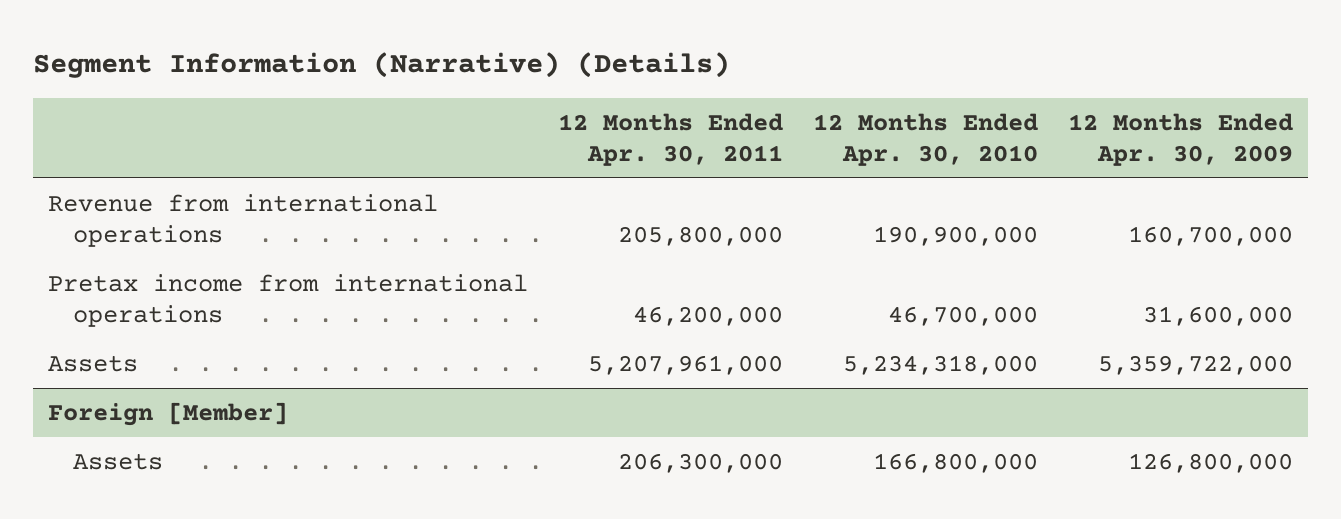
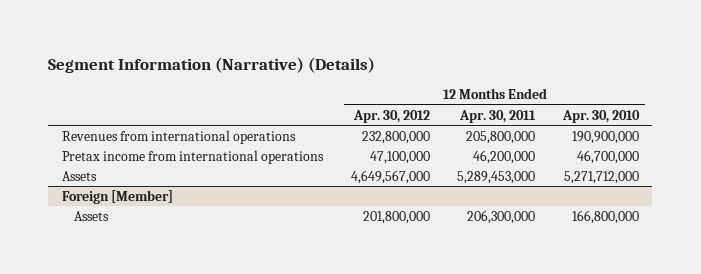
[1068,112,1294,166] 12 Months Ended Apr. 30, 2009 -> none
none -> [352,109,430,123] Apr. 30, 2012
[48,193,439,247] Revenue from international operations -> [61,130,296,145] Revenues from international operations
[588,354,784,375] 5,207,961,000 -> [457,171,536,185] 5,289,453,000
[843,354,1039,375] 5,234,318,000 -> [563,171,639,185] 5,271,712,000

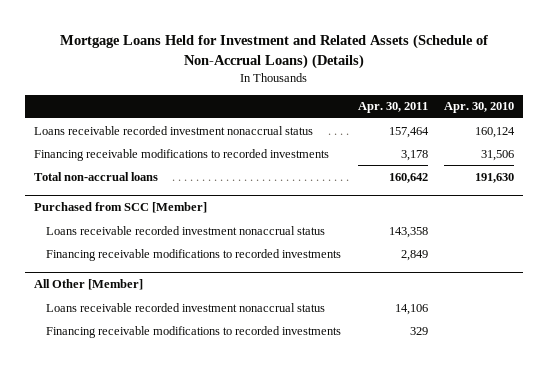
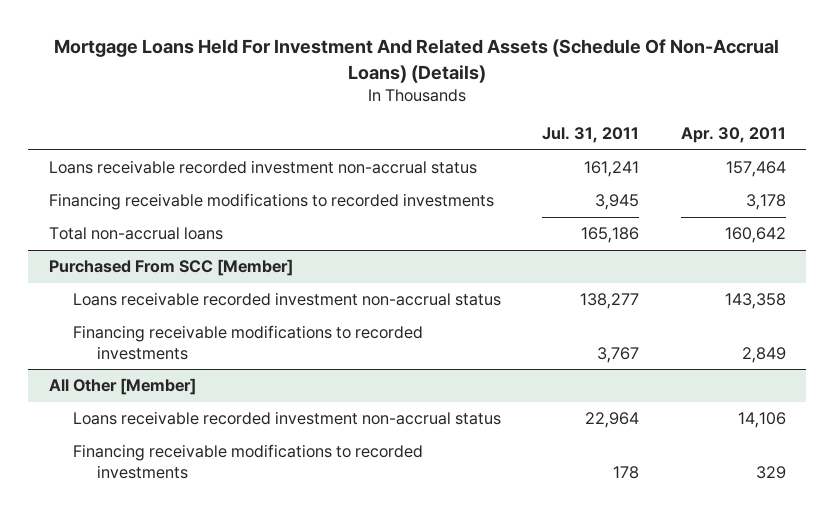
[60,34,489,69] Mortgage Loans Held for Investment and Related Assets (Schedule of Non-Accrual Loans) (Details) -> [54,39,780,83] Mortgage Loans Held For Investment And Related Assets (Schedule Of Non-Accrual Loans) (Details)
[444,102,515,114] Apr. 30, 2010 -> none
none -> [542,127,640,144] Jul. 31, 2011
[33,125,313,135] Loans receivable recorded investment nonaccrual status -> [48,160,477,175] Loans receivable recorded investment non-accrual status
[33,202,207,214] Purchased from SCC [Member] -> [48,259,293,277] Purchased From SCC [Member]
[45,225,325,235] Loans receivable recorded investment nonaccrual status -> [72,292,501,307] Loans receivable recorded investment non-accrual status
[45,302,325,312] Loans receivable recorded investment nonaccrual status -> [72,411,501,426] Loans receivable recorded investment non-accrual status

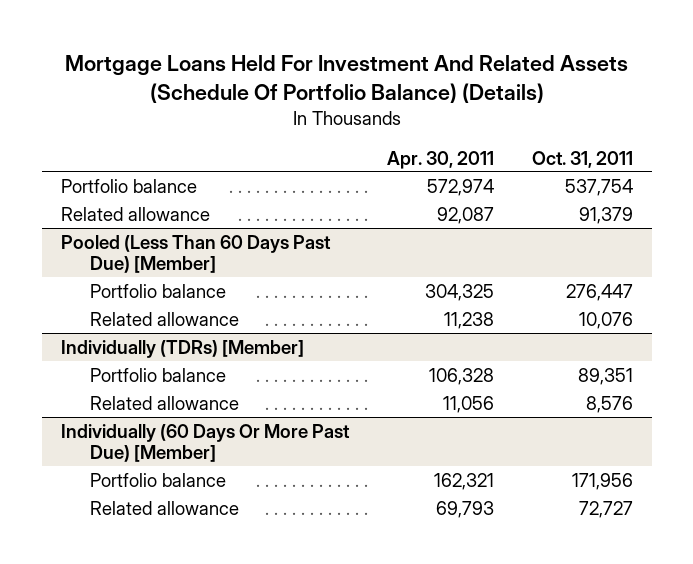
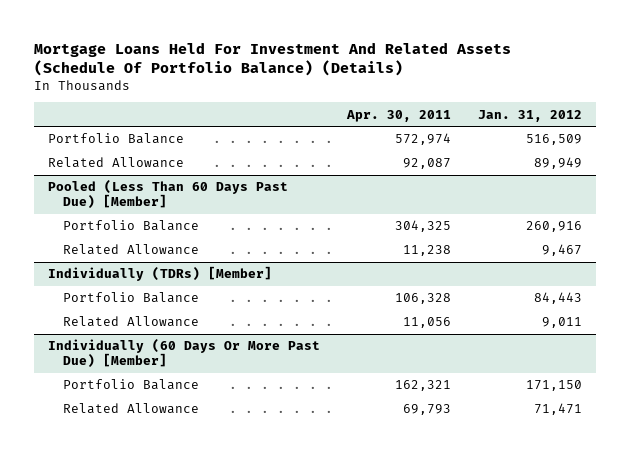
[531,150,633,168] Oct. 31, 2011 -> none
none -> [478,109,583,122] Jan. 31, 2012
[60,178,197,193] Portfolio balance -> [47,133,184,145] Portfolio Balance
[60,206,210,221] Related allowance -> [47,157,184,169] Related Allowance
[90,283,227,298] Portfolio balance -> [62,220,199,232] Portfolio Balance
[90,311,240,326] Related allowance -> [62,244,199,256] Related Allowance
[90,367,227,382] Portfolio balance -> [62,292,199,304] Portfolio Balance
[90,395,240,410] Related allowance -> [62,316,199,328] Related Allowance
[90,472,227,487] Portfolio balance -> [62,379,199,391] Portfolio Balance
[90,500,240,515] Related allowance -> [62,403,199,415] Related Allowance

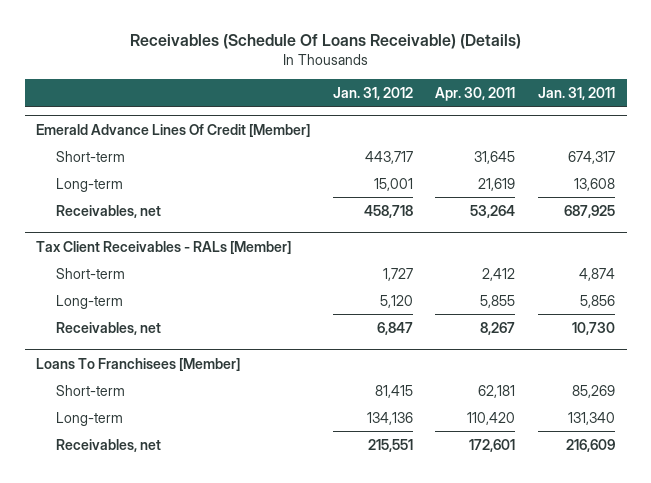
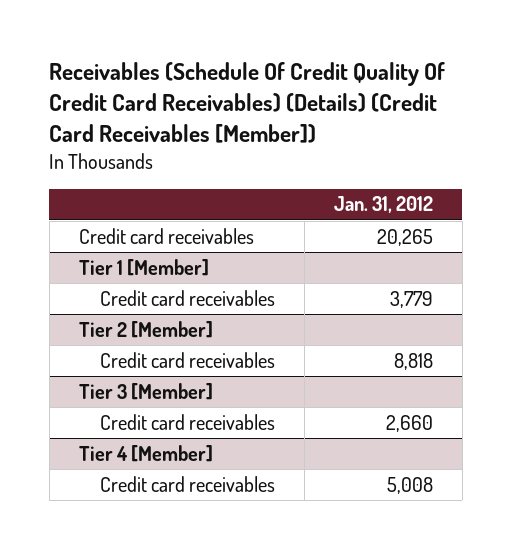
[129,34,521,50] Receivables (Schedule Of Loans Receivable) (Details) -> [49,62,446,143] Receivables (Schedule Of Credit Quality Of Credit Card Receivables) (Details) (Credit Card Receivables [Member])
[435,86,516,101] Apr. 30, 2011 -> none
[538,86,616,100] Jan. 31, 2011 -> none
[35,123,310,137] Emerald Advance Lines Of Credit [Member] -> none
[56,150,126,162] Short-term -> none
[56,177,124,192] Long-term -> none
[35,240,291,254] Tax Client Receivables - RALs [Member] -> none
[56,267,126,279] Short-term -> none
[56,294,124,309] Long-term -> none
[35,357,240,371] Loans To Franchisees [Member] -> none
[56,384,126,396] Short-term -> none
[56,411,124,426] Long-term -> none
[56,204,162,218] Receivables, net -> [78,227,254,244] Credit card receivables
[363,204,413,218] 458,718 -> [376,228,433,246] 20,265
none -> [78,258,209,276] Tier 1 [Member]
[56,321,162,335] Receivables, net -> [100,289,276,306] Credit card receivables
[376,321,413,335] 6,847 -> [389,290,433,308] 3,779
none -> [78,320,213,338] Tier 2 [Member]
[56,438,162,452] Receivables, net -> [100,351,276,368] Credit card receivables
[367,438,413,452] 215,551 -> [393,352,433,370] 8,818
none -> [78,382,213,400] Tier 3 [Member]
none -> [100,413,276,430] Credit card receivables
none -> [78,444,213,462] Tier 4 [Member]
none -> [100,475,276,492] Credit card receivables

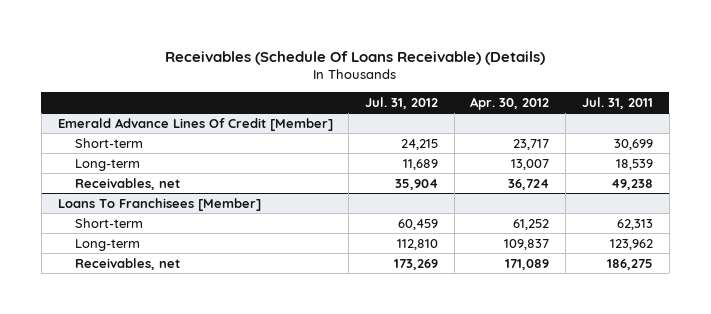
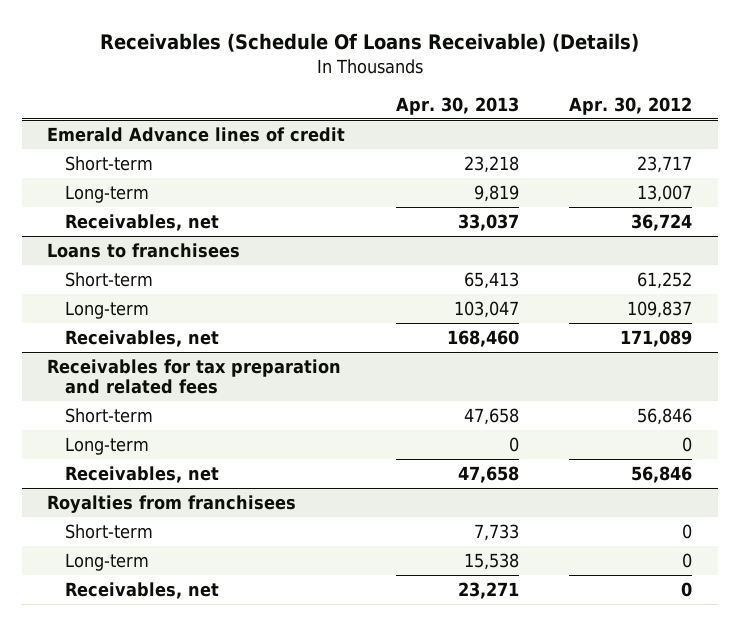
[365,96,439,109] Jul. 31, 2012 -> none
[581,96,653,109] Jul. 31, 2011 -> none
none -> [395,96,519,115] Apr. 30, 2013
[57,117,333,131] Emerald Advance Lines Of Credit [Member] -> [47,126,346,142] Emerald Advance lines of credit
[57,197,261,211] Loans To Franchisees [Member] -> [47,242,241,258] Loans to franchisees
none -> [47,358,342,394] Receivables for tax preparation and related fees
none -> [64,407,153,423] Short-term
none -> [64,436,149,455] Long-term
none -> [64,465,219,483] Receivables, net
none -> [47,494,297,513] Royalties from franchisees
none -> [64,523,153,539] Short-term
none -> [64,552,149,571] Long-term
none -> [64,581,219,599] Receivables, net

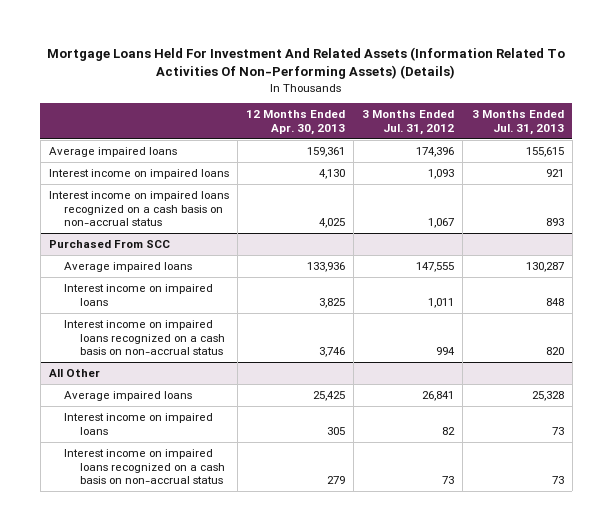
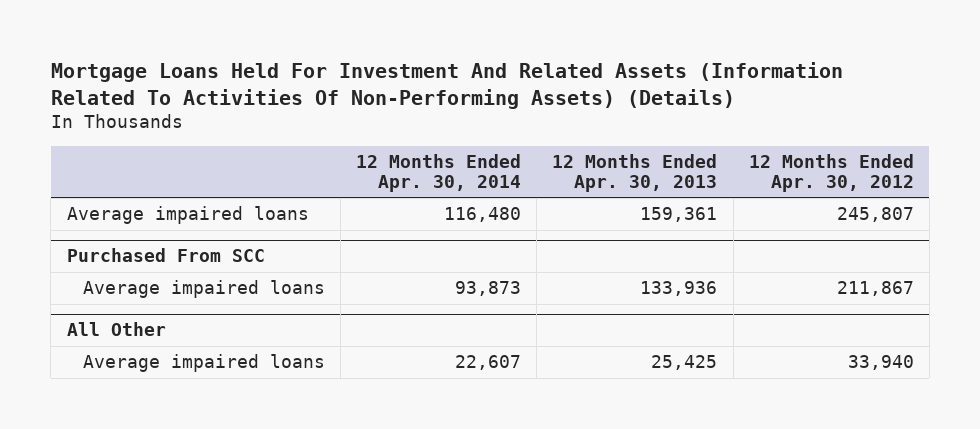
[362,110,455,135] 3 Months Ended Jul. 31, 2012 -> none
[471,110,564,135] 3 Months Ended Jul. 31, 2013 -> none
none -> [356,153,522,192] 12 Months Ended Apr. 30, 2014
none -> [748,153,914,192] 12 Months Ended Apr. 30, 2012
[48,169,229,180] Interest income on impaired loans -> none
[48,191,229,227] Interest income on impaired loans recognized on a cash basis on non-accrual status -> none
[64,284,214,306] Interest income on impaired loans -> none
[64,320,225,356] Interest income on impaired loans recognized on a cash basis on non-accrual status -> none
[64,413,214,435] Interest income on impaired loans -> none
[64,449,225,485] Interest income on impaired loans recognized on a cash basis on non-accrual status -> none

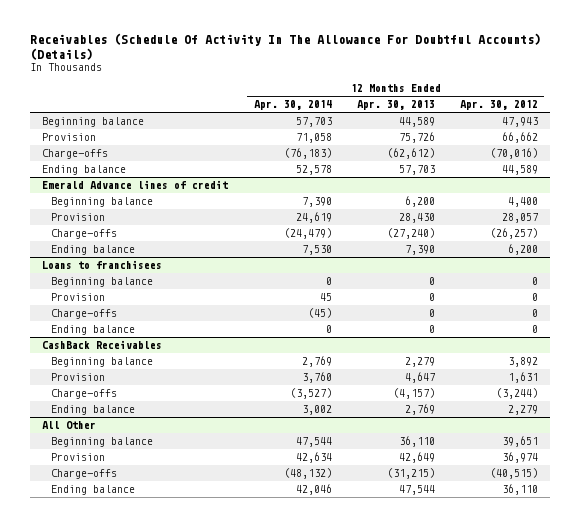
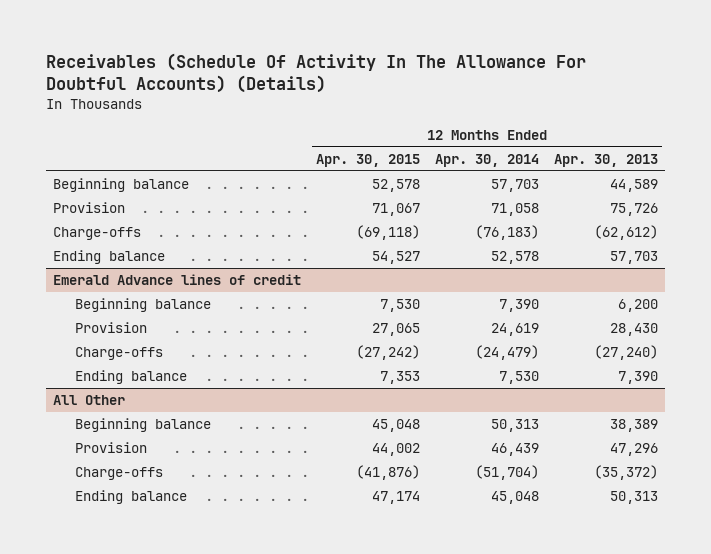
[459,100,538,111] Apr. 30, 2012 -> none
none -> [316,153,421,167] Apr. 30, 2015
[42,260,163,270] Loans to franchisees -> none
[51,277,154,288] Beginning balance -> none
[51,293,106,302] Provision -> none
[51,309,118,320] Charge-offs -> none
[51,325,136,336] Ending balance -> none
[42,340,163,350] CashBack Receivables -> none
[51,357,154,368] Beginning balance -> none
[51,373,106,382] Provision -> none
[51,389,118,400] Charge-offs -> none
[51,405,136,416] Ending balance -> none
[295,437,332,448] 47,544 -> [491,419,540,433] 50,313
[398,436,435,448] 36,110 -> [609,419,658,433] 38,389
[295,452,332,464] 42,634 -> [491,443,540,457] 46,439
[398,452,435,464] 42,649 -> [609,443,658,457] 47,296
[283,468,332,480] (48,132) -> [475,465,540,481] (51,704)
[386,468,435,480] (31,215) -> [593,465,658,481] (35,372)
[295,484,332,496] 42,046 -> [491,491,540,505] 45,048
[398,485,435,496] 47,544 -> [609,491,658,505] 50,313

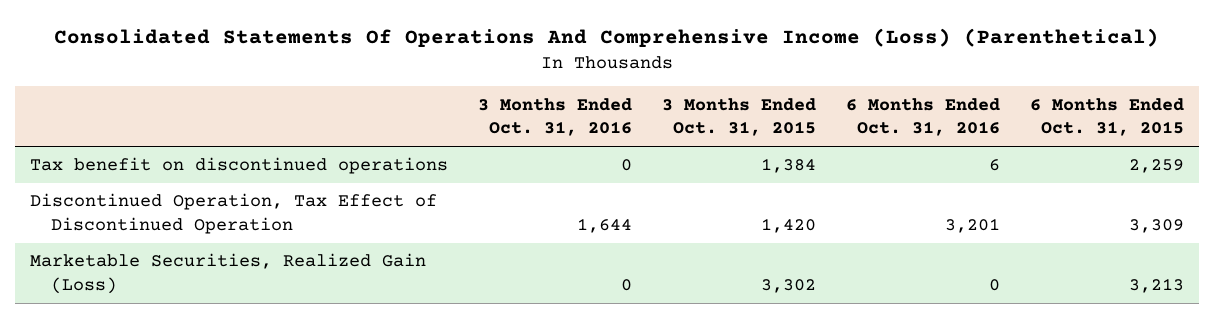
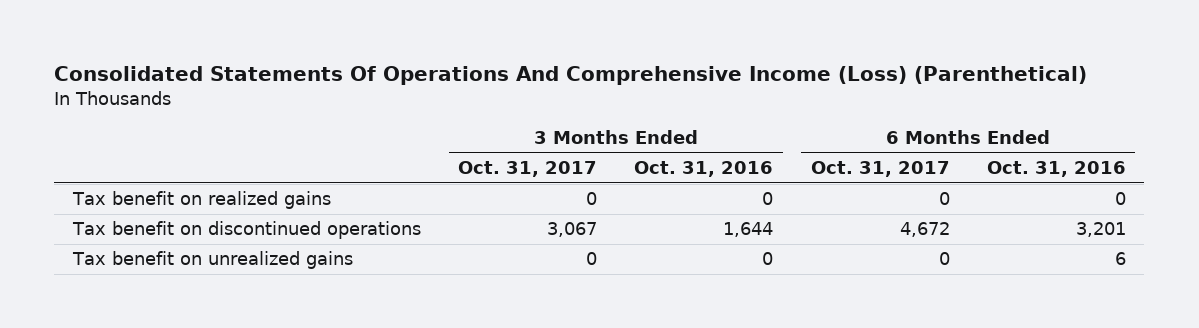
[661,97,816,137] 3 Months Ended Oct. 31, 2015 -> none
[1029,97,1184,137] 6 Months Ended Oct. 31, 2015 -> none
none -> [458,161,598,178] Oct. 31, 2017
none -> [810,161,950,178] Oct. 31, 2017
[29,193,437,235] Discontinued Operation, Tax Effect of Discontinued Operation -> none
[29,253,426,295] Marketable Securities, Realized Gain (Loss) -> none
none -> [71,191,331,210] Tax benefit on realized gains
[620,159,632,172] 0 -> [723,222,774,238] 1,644
[988,159,1000,172] 6 -> [1075,222,1126,238] 3,201
none -> [71,251,353,270] Tax benefit on unrealized gains

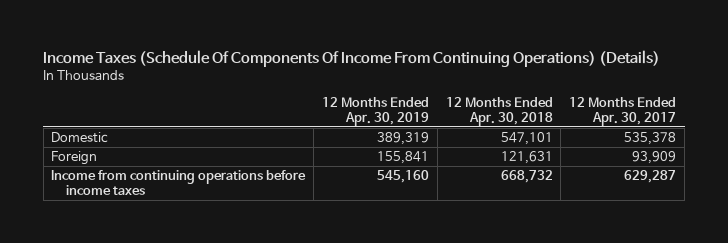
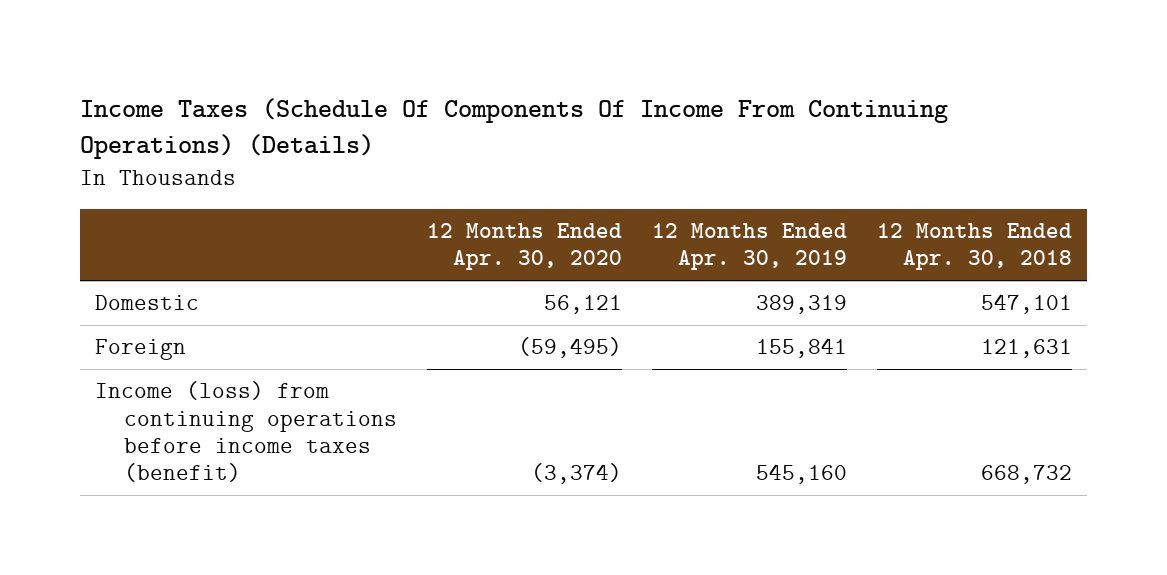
[569,96,677,127] 12 Months Ended Apr. 30, 2017 -> none
none -> [426,223,622,271] 12 Months Ended Apr. 30, 2020
[51,169,307,196] Income from continuing operations before income taxes -> [95,381,397,483] Income (loss) from continuing operations before income taxes (benefit)

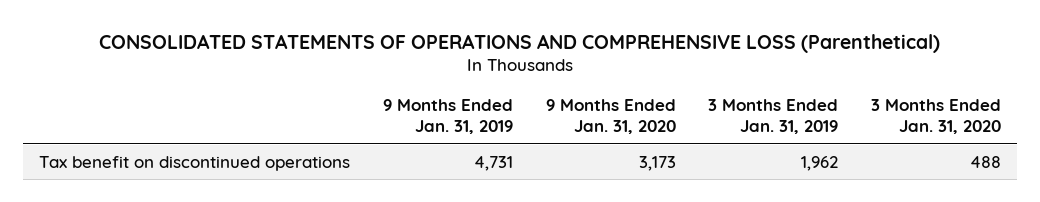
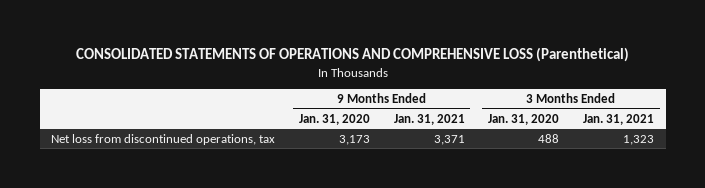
[382,99,513,135] 9 Months Ended Jan. 31, 2019 -> none
[708,99,839,135] 3 Months Ended Jan. 31, 2019 -> none
none -> [393,113,465,125] Jan. 31, 2021
none -> [582,113,654,125] Jan. 31, 2021
[39,156,351,172] Tax benefit on discontinued operations -> [51,133,276,145] Net loss from discontinued operations, tax

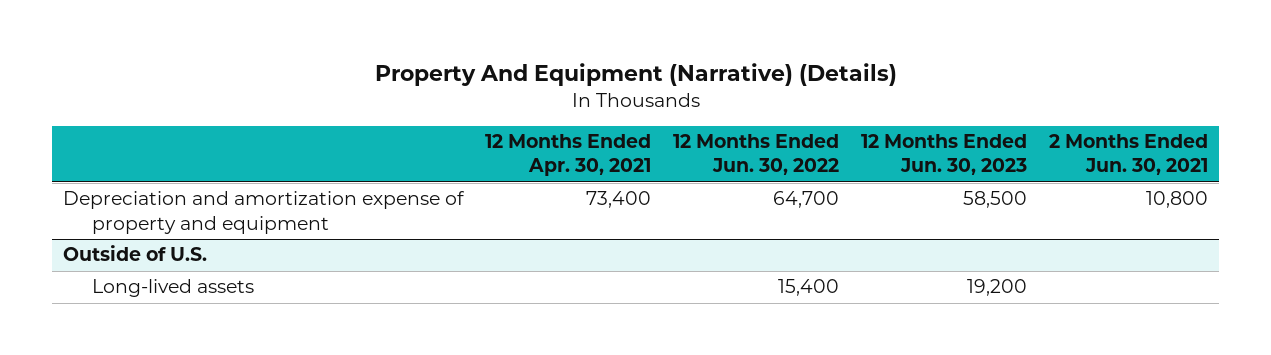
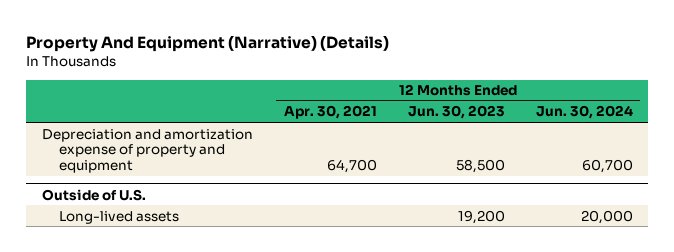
[673,134,840,176] 12 Months Ended Jun. 30, 2022 -> none
[1049,134,1209,176] 2 Months Ended Jun. 30, 2021 -> none
none -> [535,105,633,120] Jun. 30, 2024
[585,191,651,209] 73,400 -> [326,159,377,174] 64,700

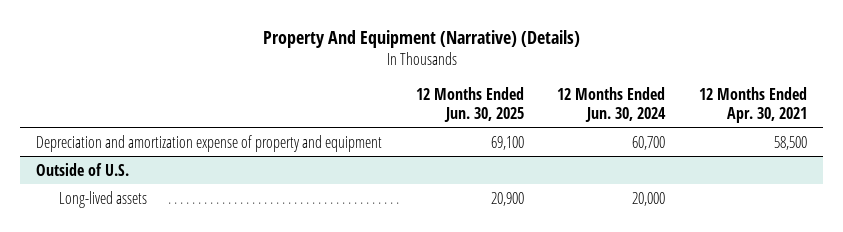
[407,105,505,120] Jun. 30, 2023 -> none
none -> [415,86,524,122] 12 Months Ended Jun. 30, 2025
[326,159,377,174] 64,700 -> [773,135,807,150] 58,500

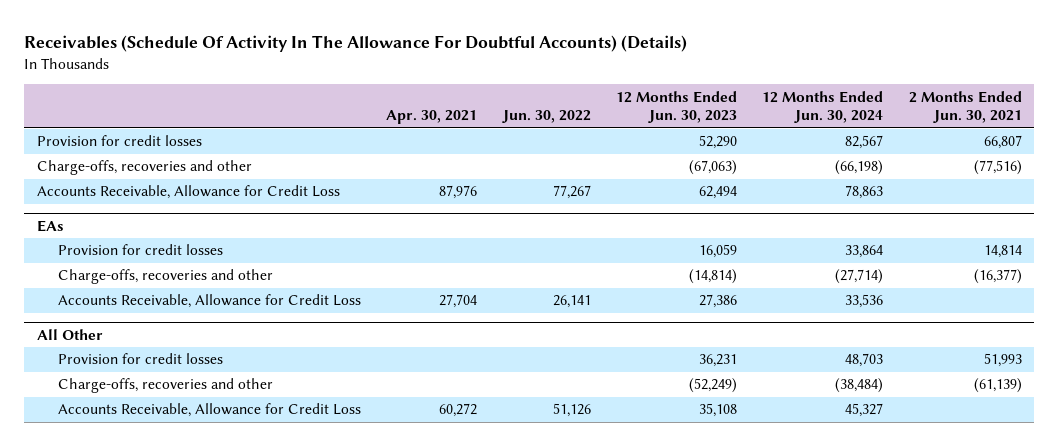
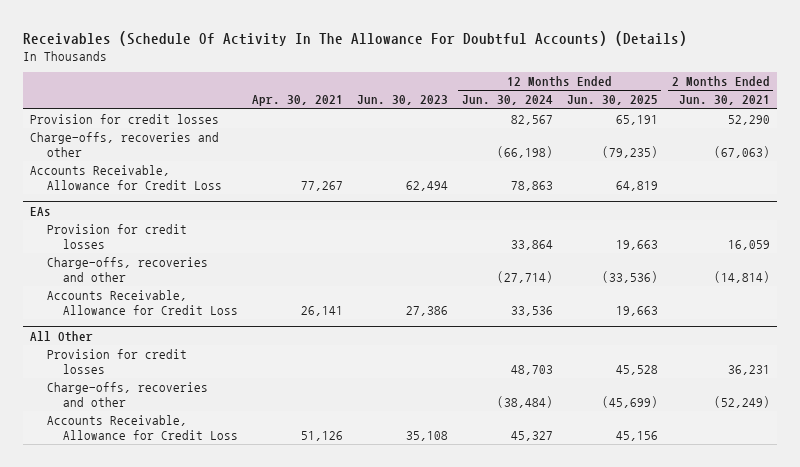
[501,110,591,124] Jun. 30, 2022 -> none
[615,90,737,124] 12 Months Ended Jun. 30, 2023 -> none
none -> [356,95,448,106] Jun. 30, 2023
none -> [566,95,658,106] Jun. 30, 2025
[983,135,1022,150] 66,807 -> [727,115,770,126] 52,290
[973,160,1022,176] (77,516) -> [713,145,770,158] (67,063)
[439,185,478,200] 87,976 -> [300,180,343,191] 77,267
[983,245,1022,259] 14,814 -> [727,239,770,250] 16,059
[973,269,1022,285] (16,377) -> [713,270,770,283] (14,814)
[439,294,478,309] 27,704 -> [300,305,343,316] 26,141
[983,353,1022,368] 51,993 -> [727,364,770,375] 36,231
[973,378,1022,394] (61,139) -> [713,395,770,408] (52,249)
[439,403,478,418] 60,272 -> [300,430,343,441] 51,126

